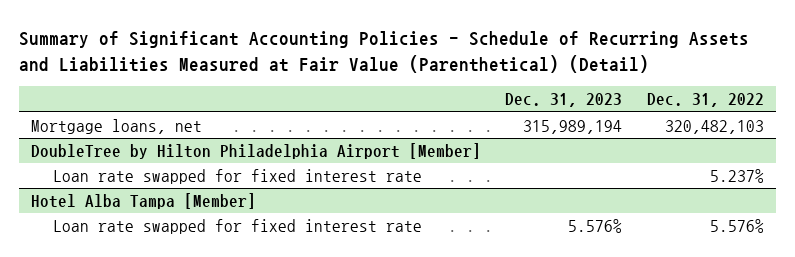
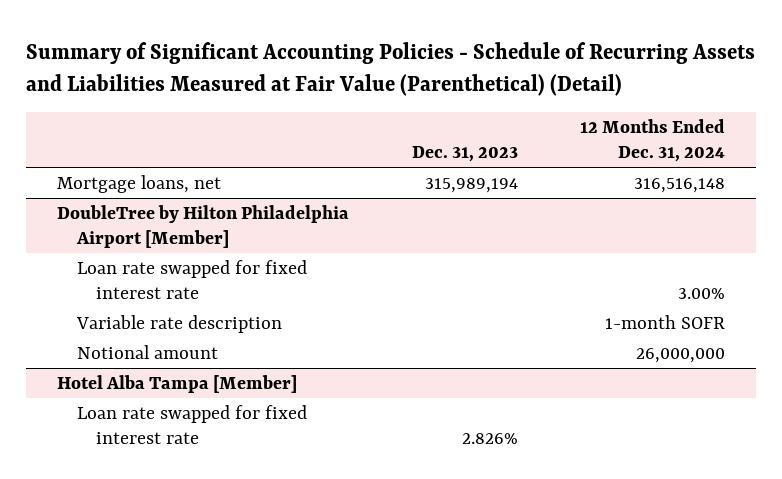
[646,93,764,108] Dec. 31, 2022 -> none
none -> [580,119,726,163] 12 Months Ended Dec. 31, 2024
none -> [75,314,282,333] Variable rate description
none -> [76,344,218,359] Notional amount
[568,218,623,233] 5.576% -> [461,432,518,444] 2.826%

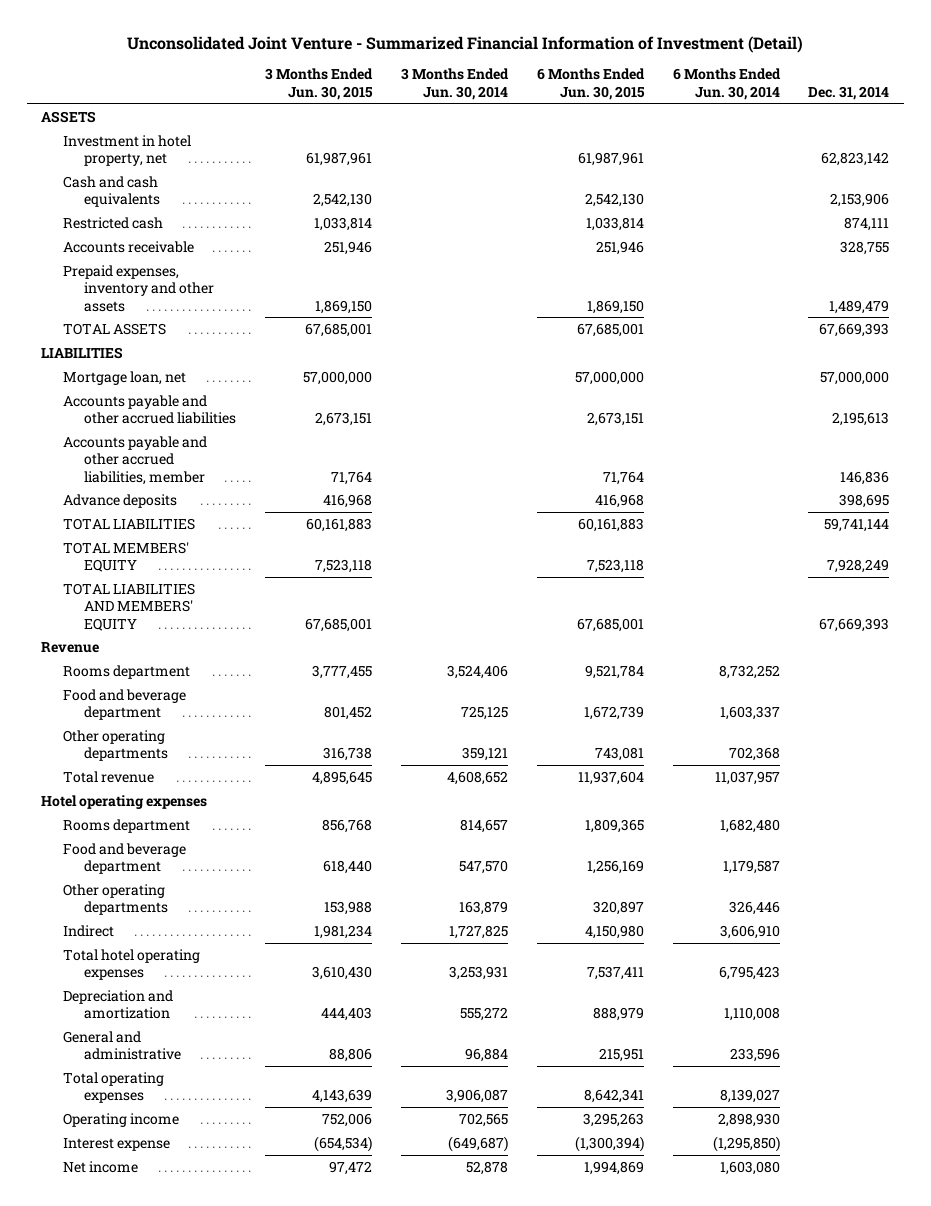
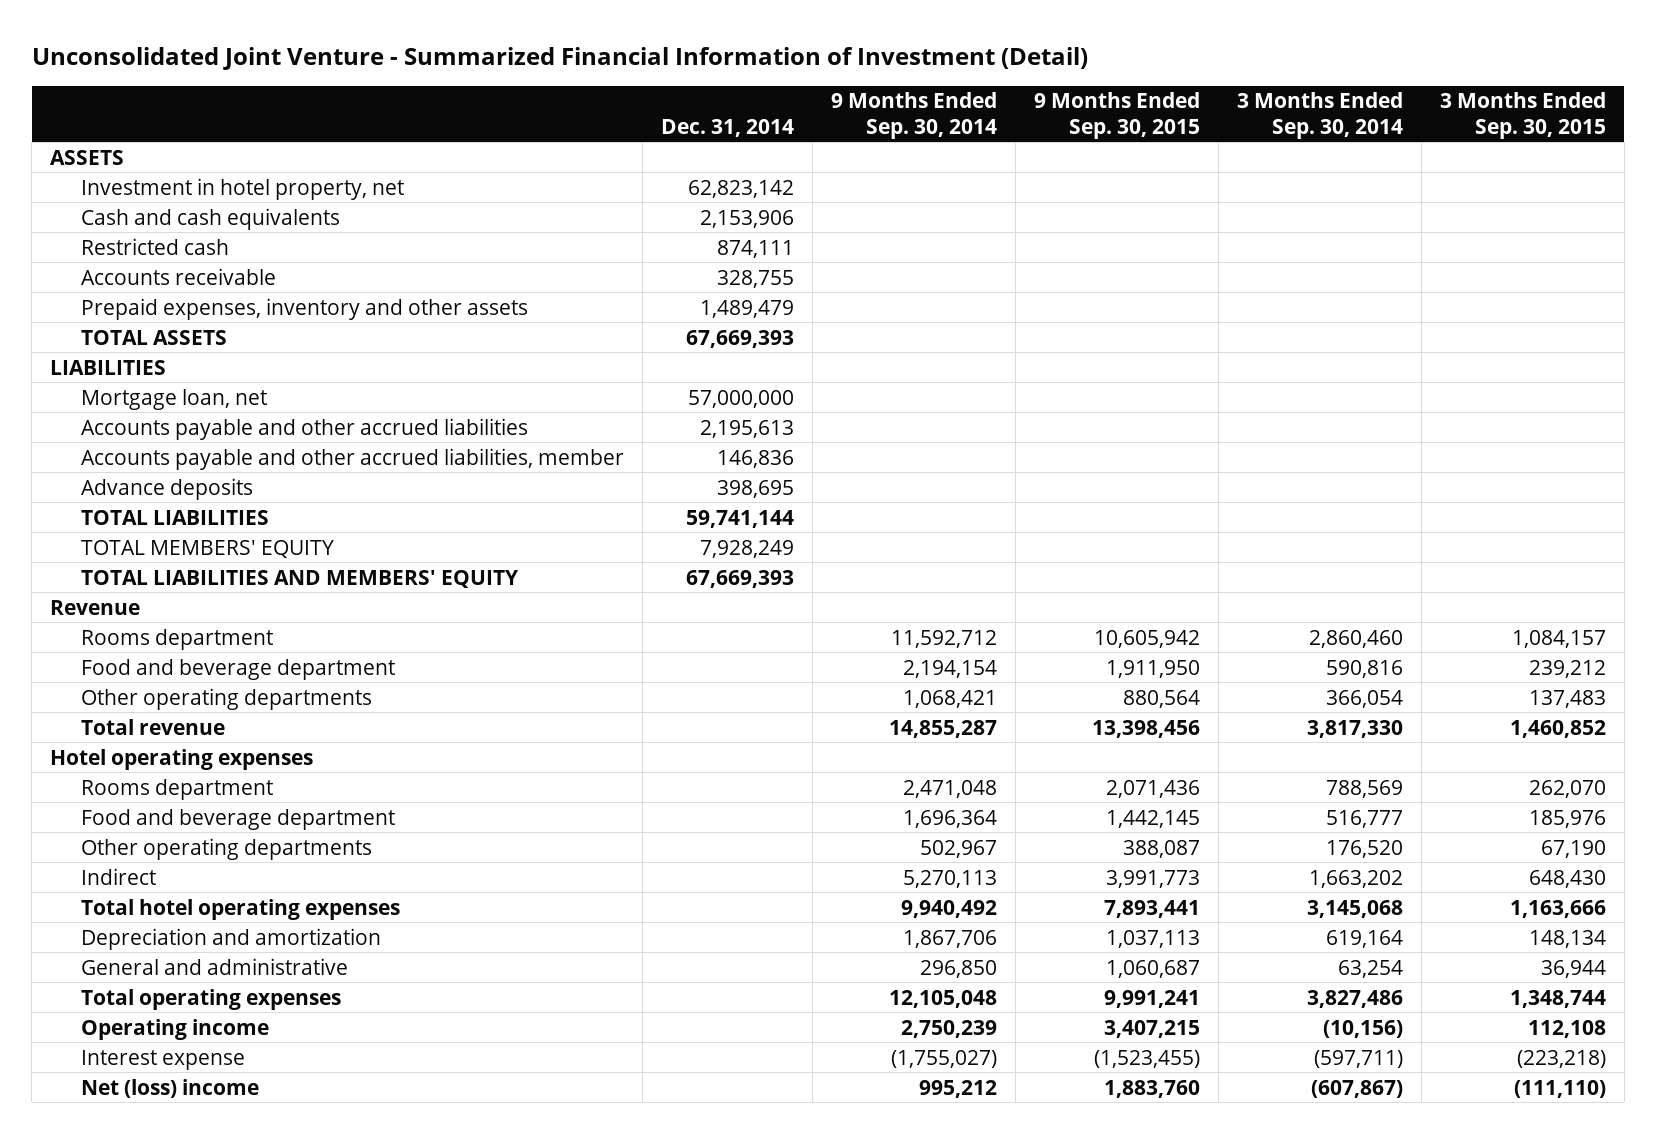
[265,68,374,100] 3 Months Ended Jun. 30, 2015 -> none
[401,68,510,100] 3 Months Ended Jun. 30, 2014 -> none
[536,68,645,100] 6 Months Ended Jun. 30, 2015 -> none
[672,68,781,100] 6 Months Ended Jun. 30, 2014 -> none
none -> [830,92,997,139] 9 Months Ended Sep. 30, 2014
none -> [1033,92,1200,139] 9 Months Ended Sep. 30, 2015
none -> [1236,92,1403,139] 3 Months Ended Sep. 30, 2014
none -> [1439,92,1606,139] 3 Months Ended Sep. 30, 2015
[62,1160,138,1173] Net income -> [80,1078,259,1098] Net (loss) income

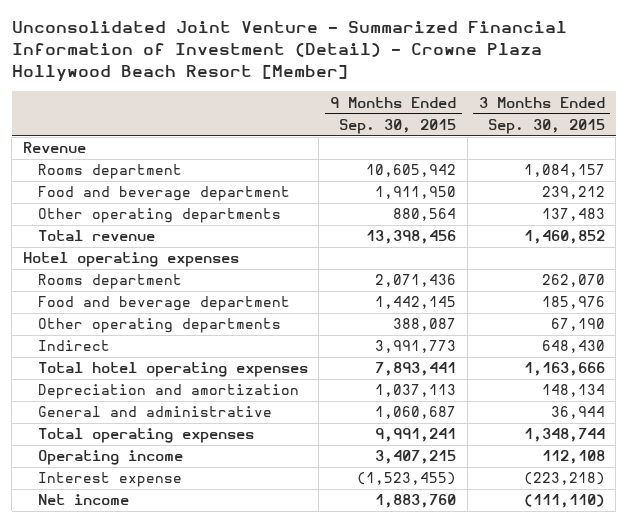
[31,46,1088,70] Unconsolidated Joint Venture - Summarized Financial Information of Investment (Detail) -> [11,21,567,83] Unconsolidated Joint Venture - Summarized Financial Information of Investment (Detail) - Crowne Plaza Hollywood Beach Resort [Member]
[660,118,794,137] Dec. 31, 2014 -> none
[830,92,997,139] 9 Months Ended Sep. 30, 2014 -> none
[1236,92,1403,139] 3 Months Ended Sep. 30, 2014 -> none
[50,149,125,165] ASSETS -> none
[80,177,404,200] Investment in hotel property, net -> none
[80,207,340,230] Cash and cash equivalents -> none
[80,237,229,255] Restricted cash -> none
[80,267,276,285] Accounts receivable -> none
[80,297,528,320] Prepaid expenses, inventory and other assets -> none
[80,329,227,345] TOTAL ASSETS -> none
[50,359,167,375] LIABILITIES -> none
[80,388,267,410] Mortgage loan, net -> none
[80,417,528,440] Accounts payable and other accrued liabilities -> none
[80,447,624,470] Accounts payable and other accrued liabilities, member -> none
[80,477,253,500] Advance deposits -> none
[80,509,269,525] TOTAL LIABILITIES -> none
[80,539,334,558] TOTAL MEMBERS' EQUITY -> none
[80,569,519,588] TOTAL LIABILITIES AND MEMBERS' EQUITY -> none
[80,1078,259,1098] Net (loss) income -> [37,494,129,506] Net income

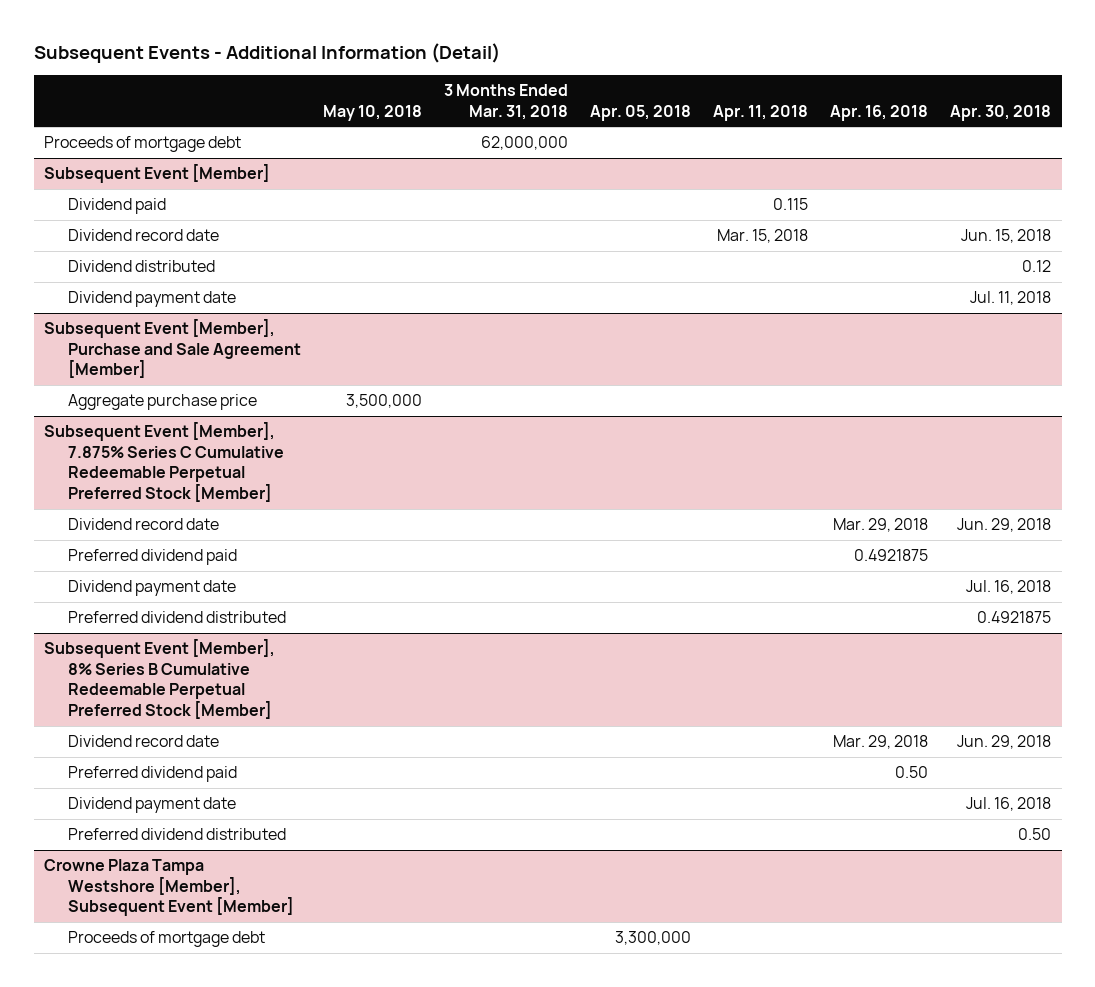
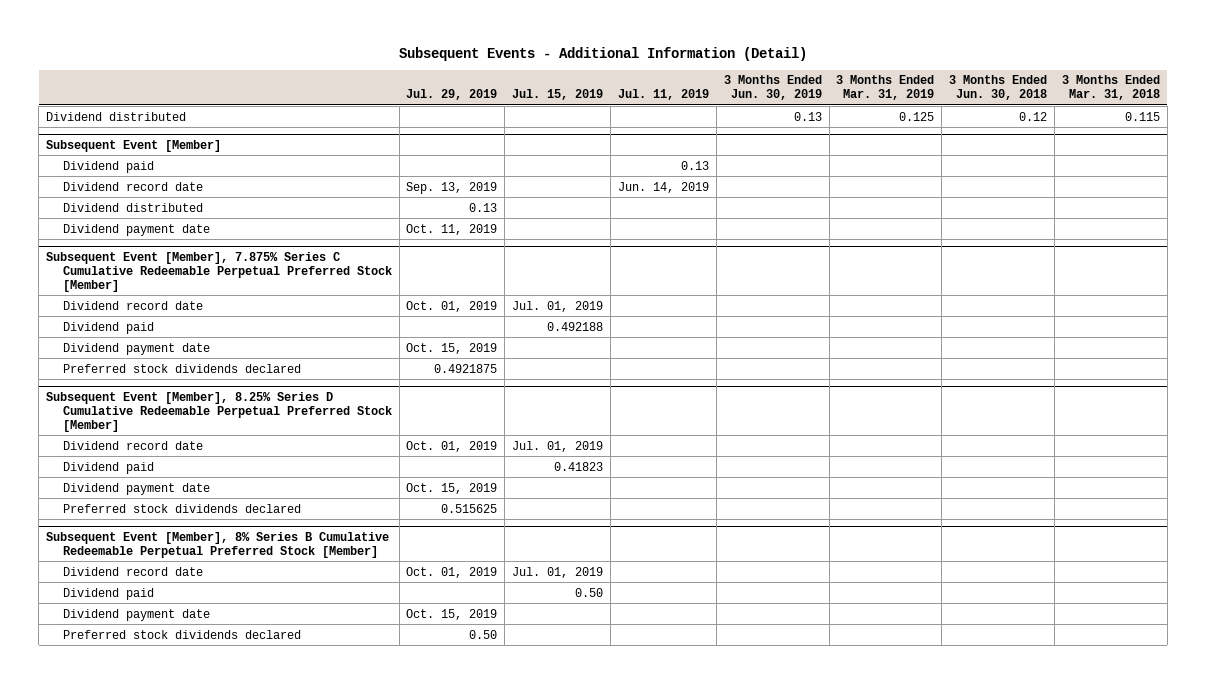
[323,104,423,121] May 10, 2018 -> none
[590,104,692,121] Apr. 05, 2018 -> none
[712,104,808,121] Apr. 11, 2018 -> none
[829,104,928,121] Apr. 16, 2018 -> none
[949,104,1051,121] Apr. 30, 2018 -> none
none -> [406,89,498,101] Jul. 29, 2019
none -> [512,89,604,101] Jul. 15, 2019
none -> [617,89,709,101] Jul. 11, 2019
none -> [723,75,822,101] 3 Months Ended Jun. 30, 2019
none -> [836,75,935,101] 3 Months Ended Mar. 31, 2019
none -> [949,75,1048,101] 3 Months Ended Jun. 30, 2018
[44,136,242,153] Proceeds of mortgage debt -> none
none -> [45,111,186,121] Dividend distributed
[44,319,302,379] Subsequent Event [Member], Purchase and Sale Agreement [Member] -> none
[68,394,258,411] Aggregate purchase price -> none
[68,549,238,566] Preferred dividend paid -> [62,321,154,334] Dividend paid
[68,611,287,624] Preferred dividend distributed -> [62,363,301,373] Preferred stock dividends declared
none -> [45,391,392,432] Subsequent Event [Member], 8.25% Series D Cumulative Redeemable Perpetual Preferred Stock [Member]
none -> [62,440,203,450] Dividend record date
none -> [62,461,154,474] Dividend paid
none -> [62,482,210,495] Dividend payment date
none -> [62,503,301,513] Preferred stock dividends declared
[68,766,238,783] Preferred dividend paid -> [62,587,154,600] Dividend paid
[44,859,295,917] Crowne Plaza Tampa Westshore [Member], Subsequent Event [Member] -> none
[68,931,266,948] Proceeds of mortgage debt -> none
[68,828,287,841] Preferred dividend distributed -> [62,629,301,639] Preferred stock dividends declared

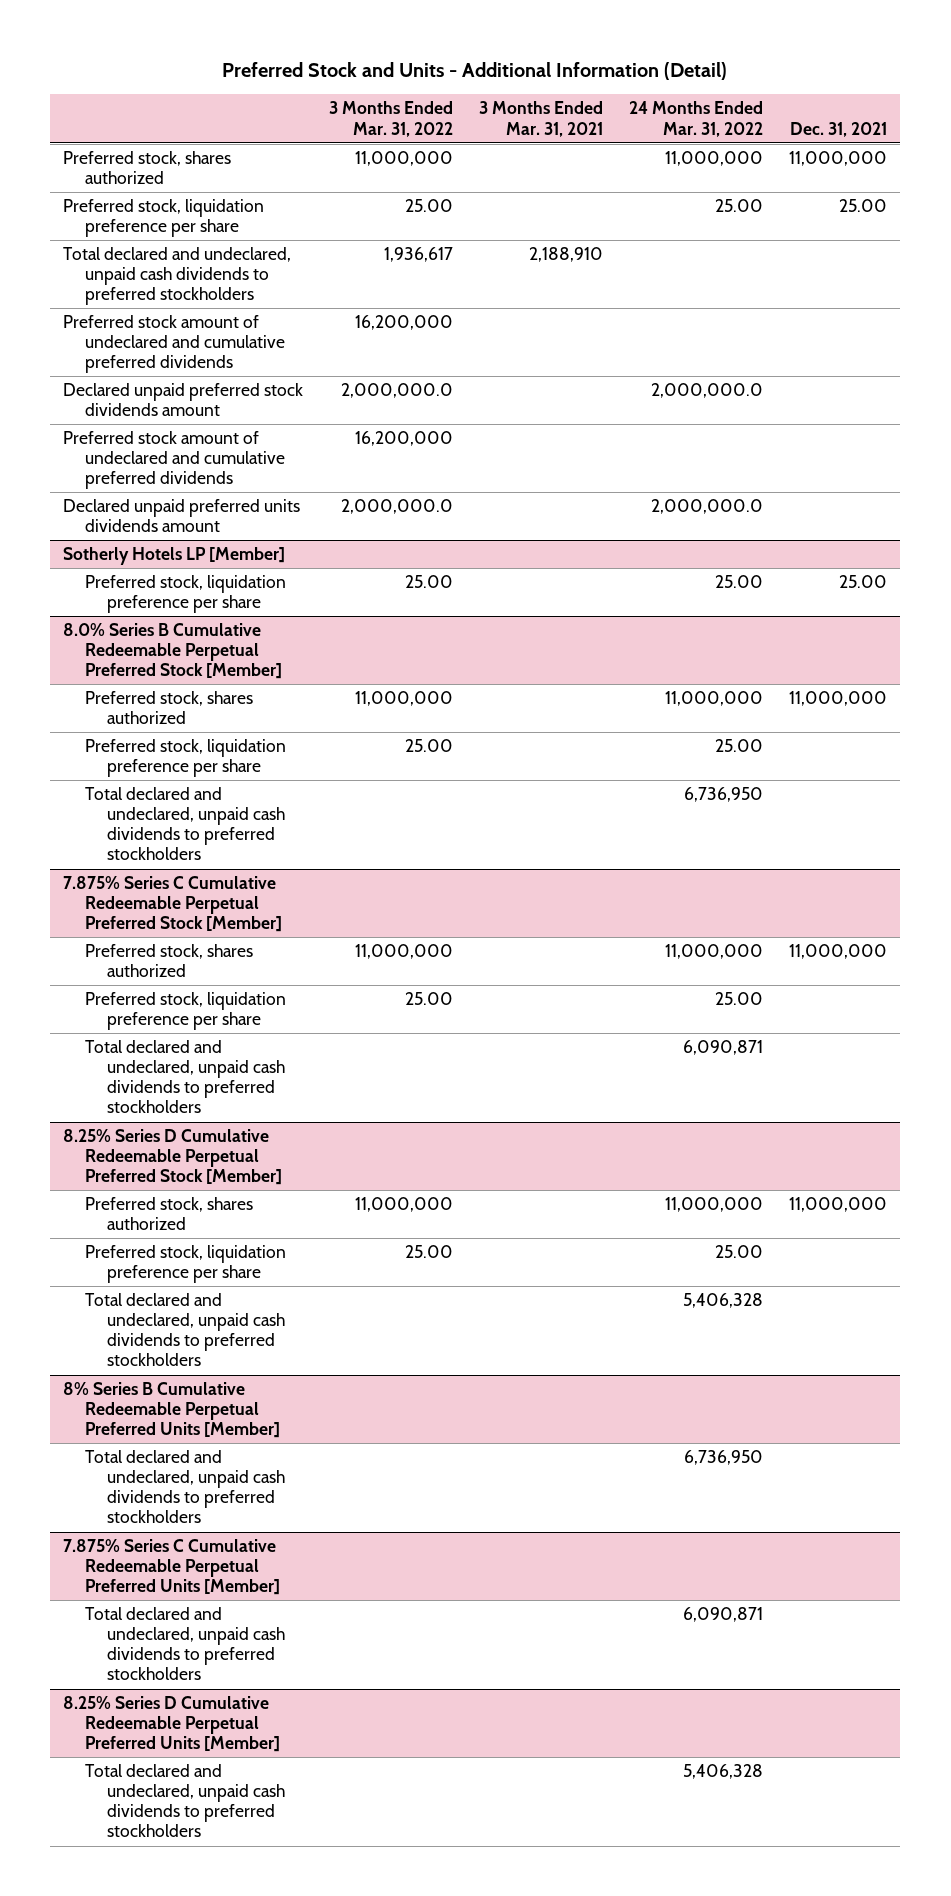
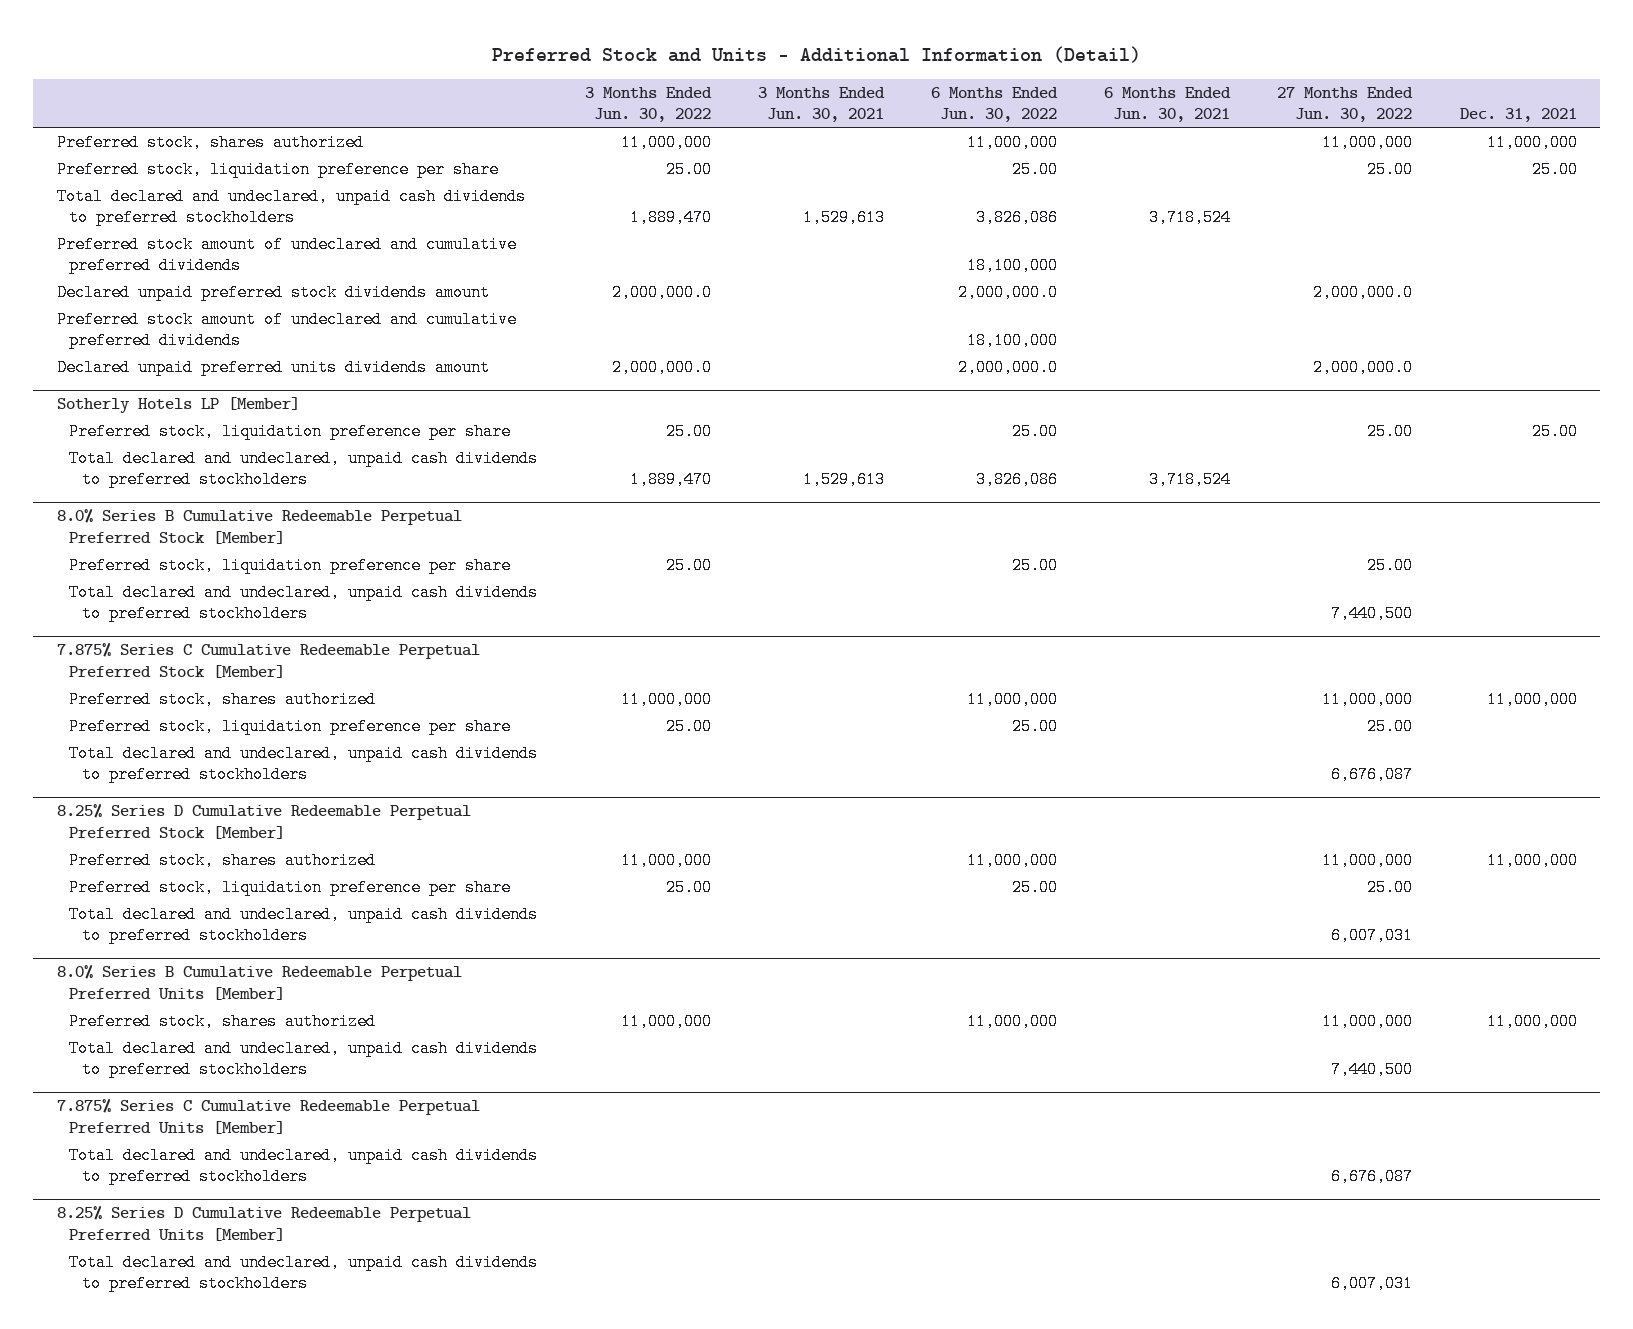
[329,101,454,137] 3 Months Ended Mar. 31, 2022 -> none
[479,101,604,137] 3 Months Ended Mar. 31, 2021 -> none
[629,101,764,137] 24 Months Ended Mar. 31, 2022 -> none
none -> [584,86,712,123] 3 Months Ended Jun. 30, 2022
none -> [757,86,885,123] 3 Months Ended Jun. 30, 2021
none -> [930,86,1058,123] 6 Months Ended Jun. 30, 2022
none -> [1104,86,1232,123] 6 Months Ended Jun. 30, 2021
none -> [1277,86,1414,123] 27 Months Ended Jun. 30, 2022
none -> [69,449,539,489] Total declared and undeclared, unpaid cash dividends to preferred stockholders
[85,691,254,725] Preferred stock, shares authorized -> none
[63,1382,281,1439] 8% Series B Cumulative Redeemable Perpetual Preferred Units [Member] -> [56,965,462,1000] 8.0% Series B Cumulative Redeemable Perpetual Preferred Units [Member]
none -> [69,1012,377,1030] Preferred stock, shares authorized

